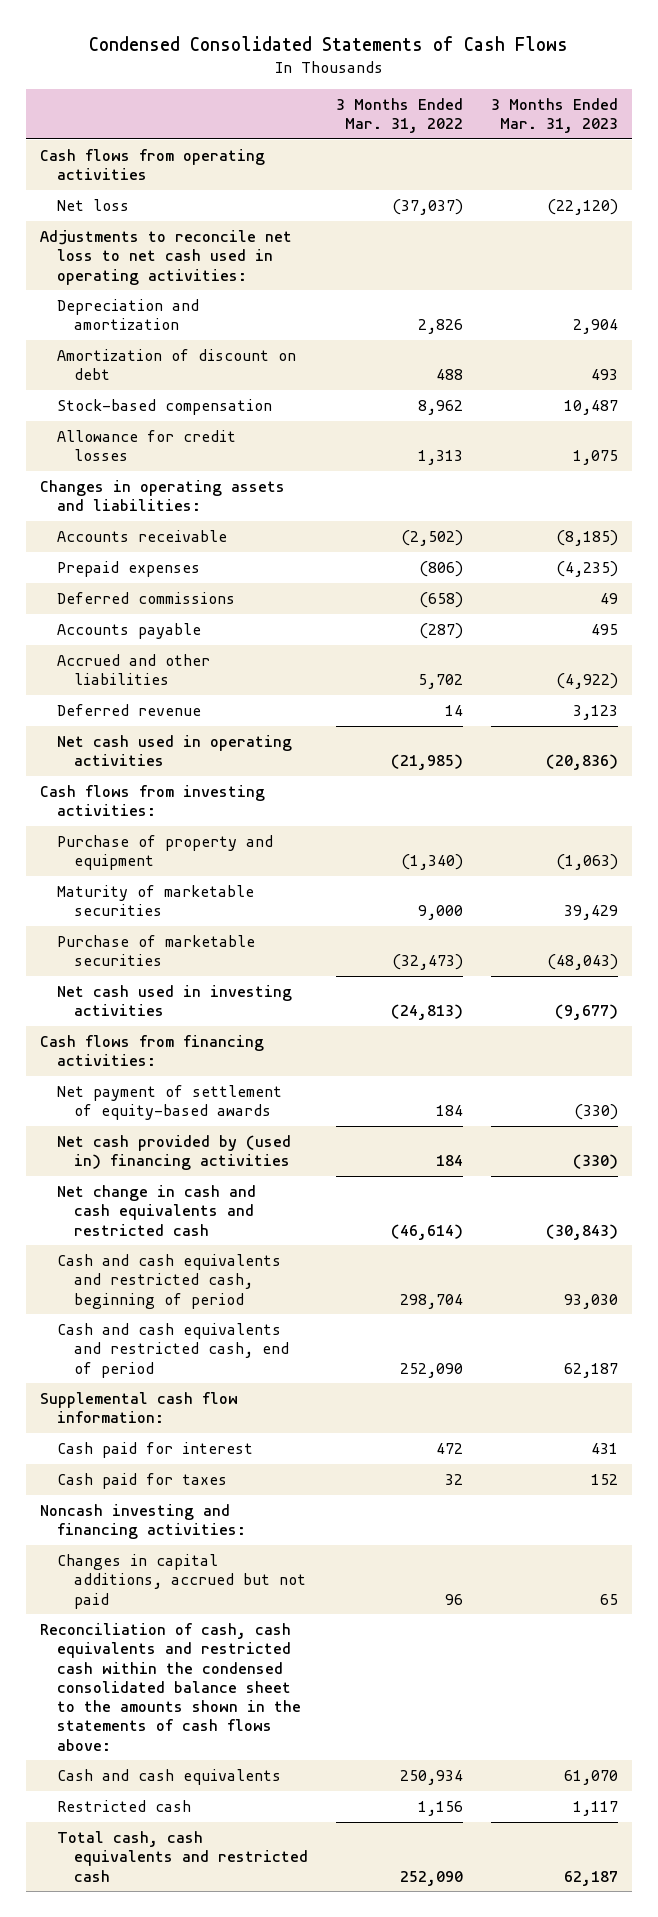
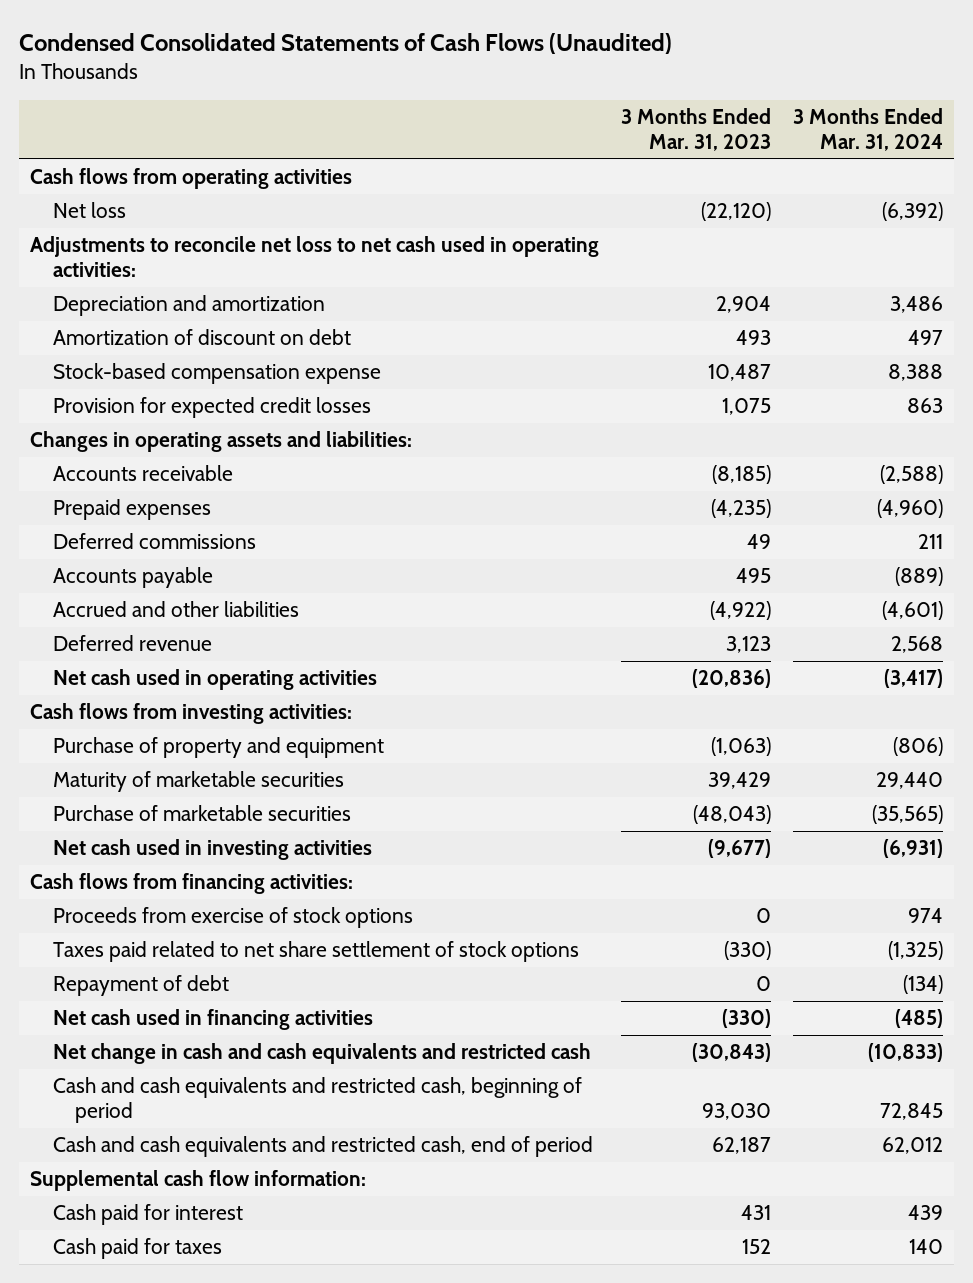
[89,35,569,51] Condensed Consolidated Statements of Cash Flows -> [18,33,672,55] Condensed Consolidated Statements of Cash Flows (Unaudited)
[336,97,464,134] 3 Months Ended Mar. 31, 2022 -> none
none -> [792,108,943,152] 3 Months Ended Mar. 31, 2024
[56,398,272,415] Stock-based compensation -> [52,363,381,385] Stock-based compensation expense
[56,429,236,462] Allowance for credit losses -> [52,397,371,419] Provision for expected credit losses
[56,1084,282,1121] Net payment of settlement of equity-based awards -> none
none -> [52,907,413,929] Proceeds from exercise of stock options
none -> [52,941,579,963] Taxes paid related to net share settlement of stock options
none -> [52,975,229,997] Repayment of debt
[56,1134,291,1171] Net cash provided by (used in) financing activities -> [52,1009,373,1031] Net cash used in financing activities
[39,1503,246,1540] Noncash investing and financing activities: -> none
[56,1553,306,1609] Changes in capital additions, accrued but not paid -> none
[39,1622,301,1751] Reconciliation of cash, cash equivalents and restricted cash within the condensed consolidated balance sheet to the amounts shown in the statements of cash flows above: -> none
[56,1768,281,1785] Cash and cash equivalents -> none
[56,1799,191,1812] Restricted cash -> none
[56,1830,308,1882] Total cash, cash equivalents and restricted cash -> none

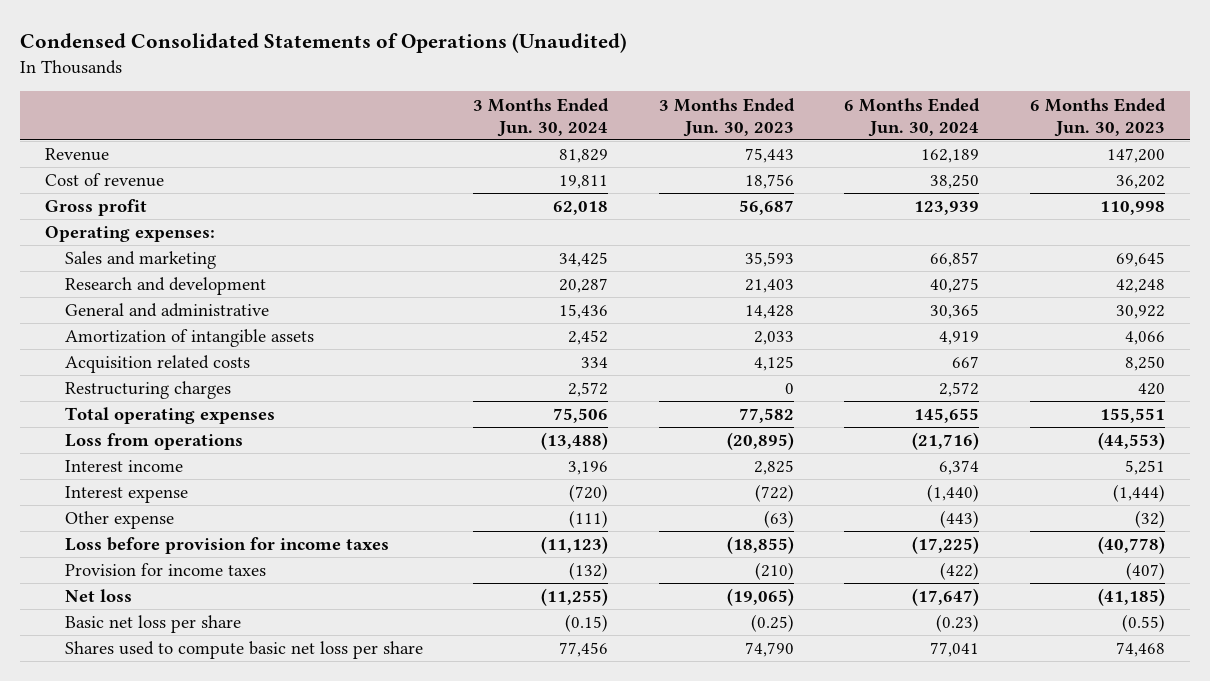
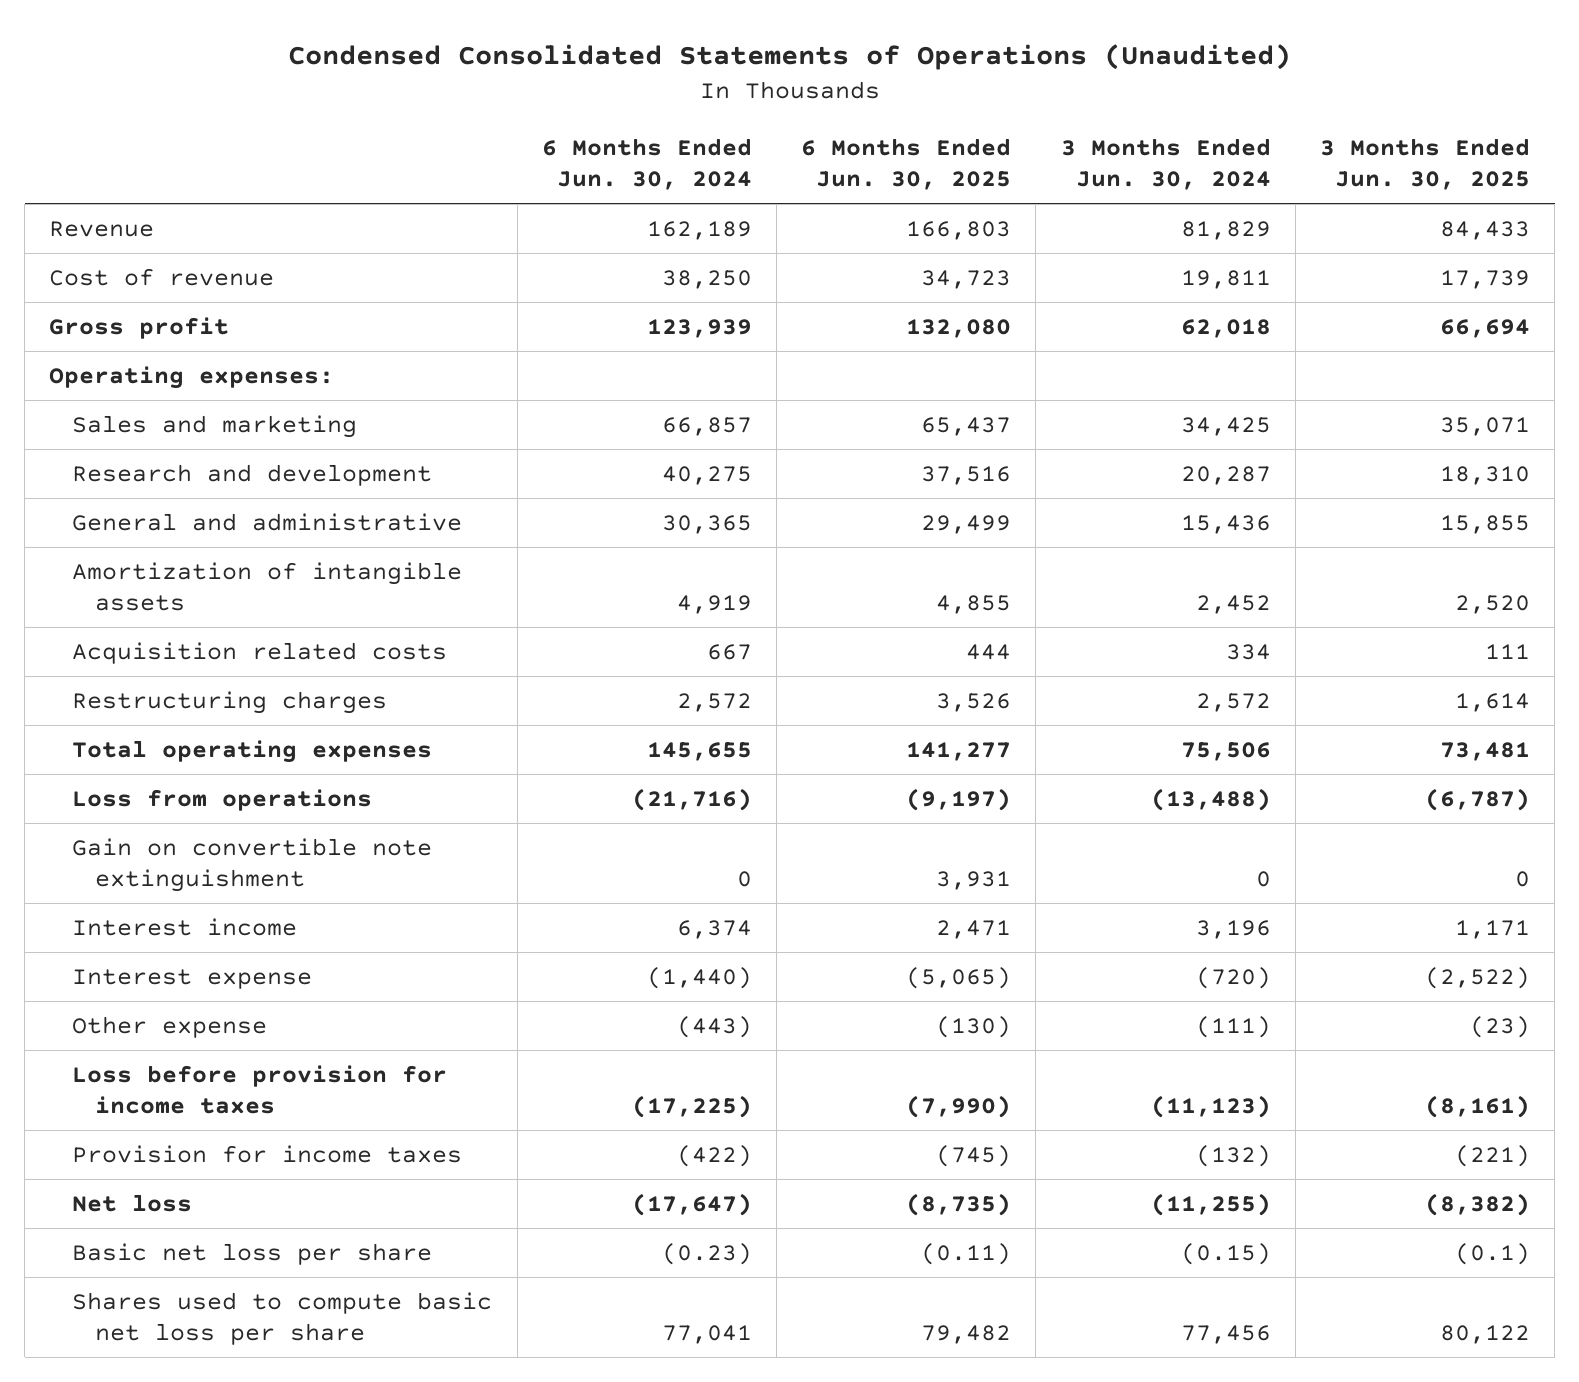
[658,97,795,137] 3 Months Ended Jun. 30, 2023 -> none
[1029,97,1166,137] 6 Months Ended Jun. 30, 2023 -> none
none -> [801,138,1012,191] 6 Months Ended Jun. 30, 2025
none -> [1319,138,1530,191] 3 Months Ended Jun. 30, 2025
none -> [72,838,433,893] Gain on convertible note extinguishment

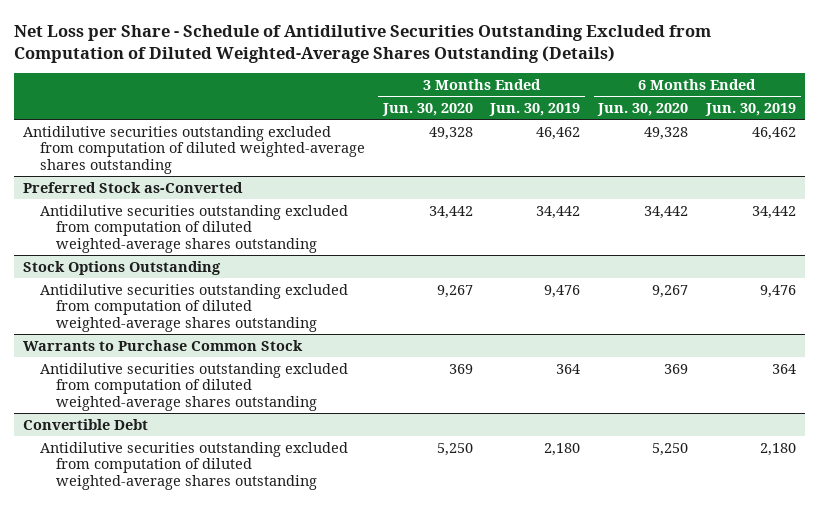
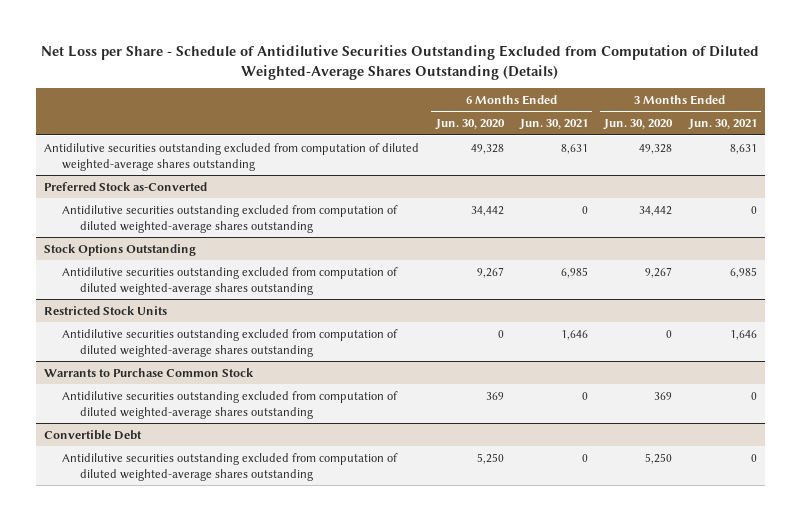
[489,102,581,116] Jun. 30, 2019 -> none
[705,102,797,116] Jun. 30, 2019 -> none
none -> [518,119,588,131] Jun. 30, 2021
none -> [687,119,757,131] Jun. 30, 2021
none -> [44,305,168,315] Restricted Stock Units
none -> [61,328,398,357] Antidilutive securities outstanding excluded from computation of diluted weighted-average shares outstanding

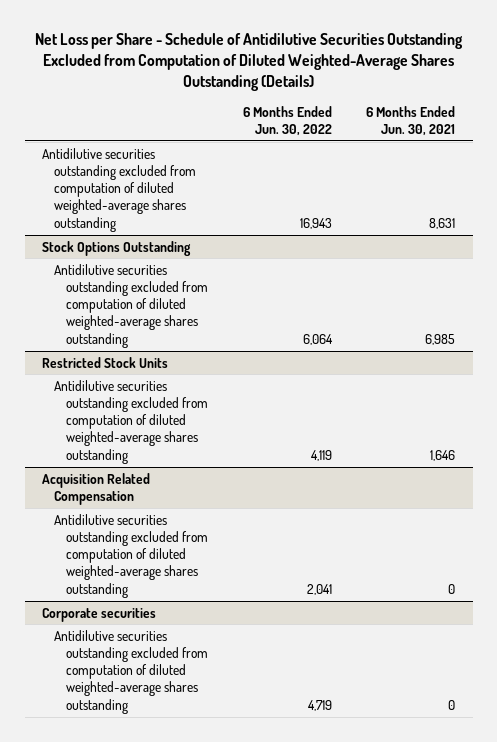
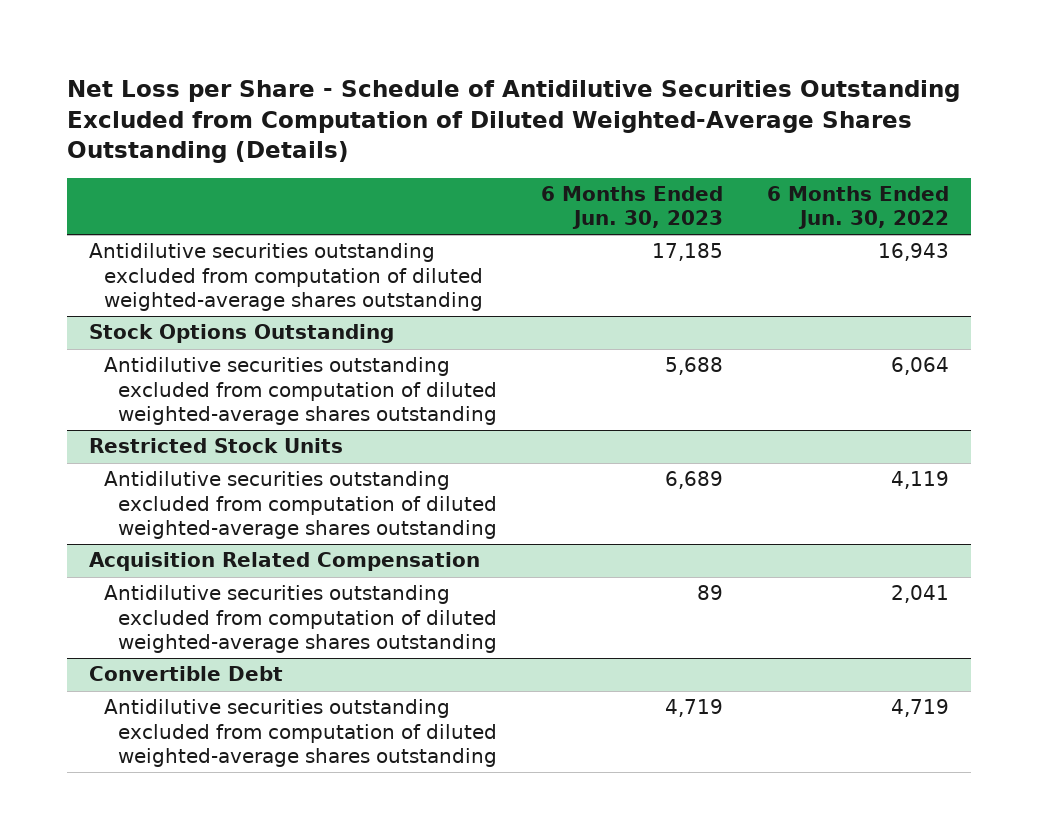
[366,105,456,137] 6 Months Ended Jun. 30, 2021 -> none
none -> [541,186,724,230] 6 Months Ended Jun. 30, 2023
[41,607,156,622] Corporate securities -> [88,666,283,682] Convertible Debt

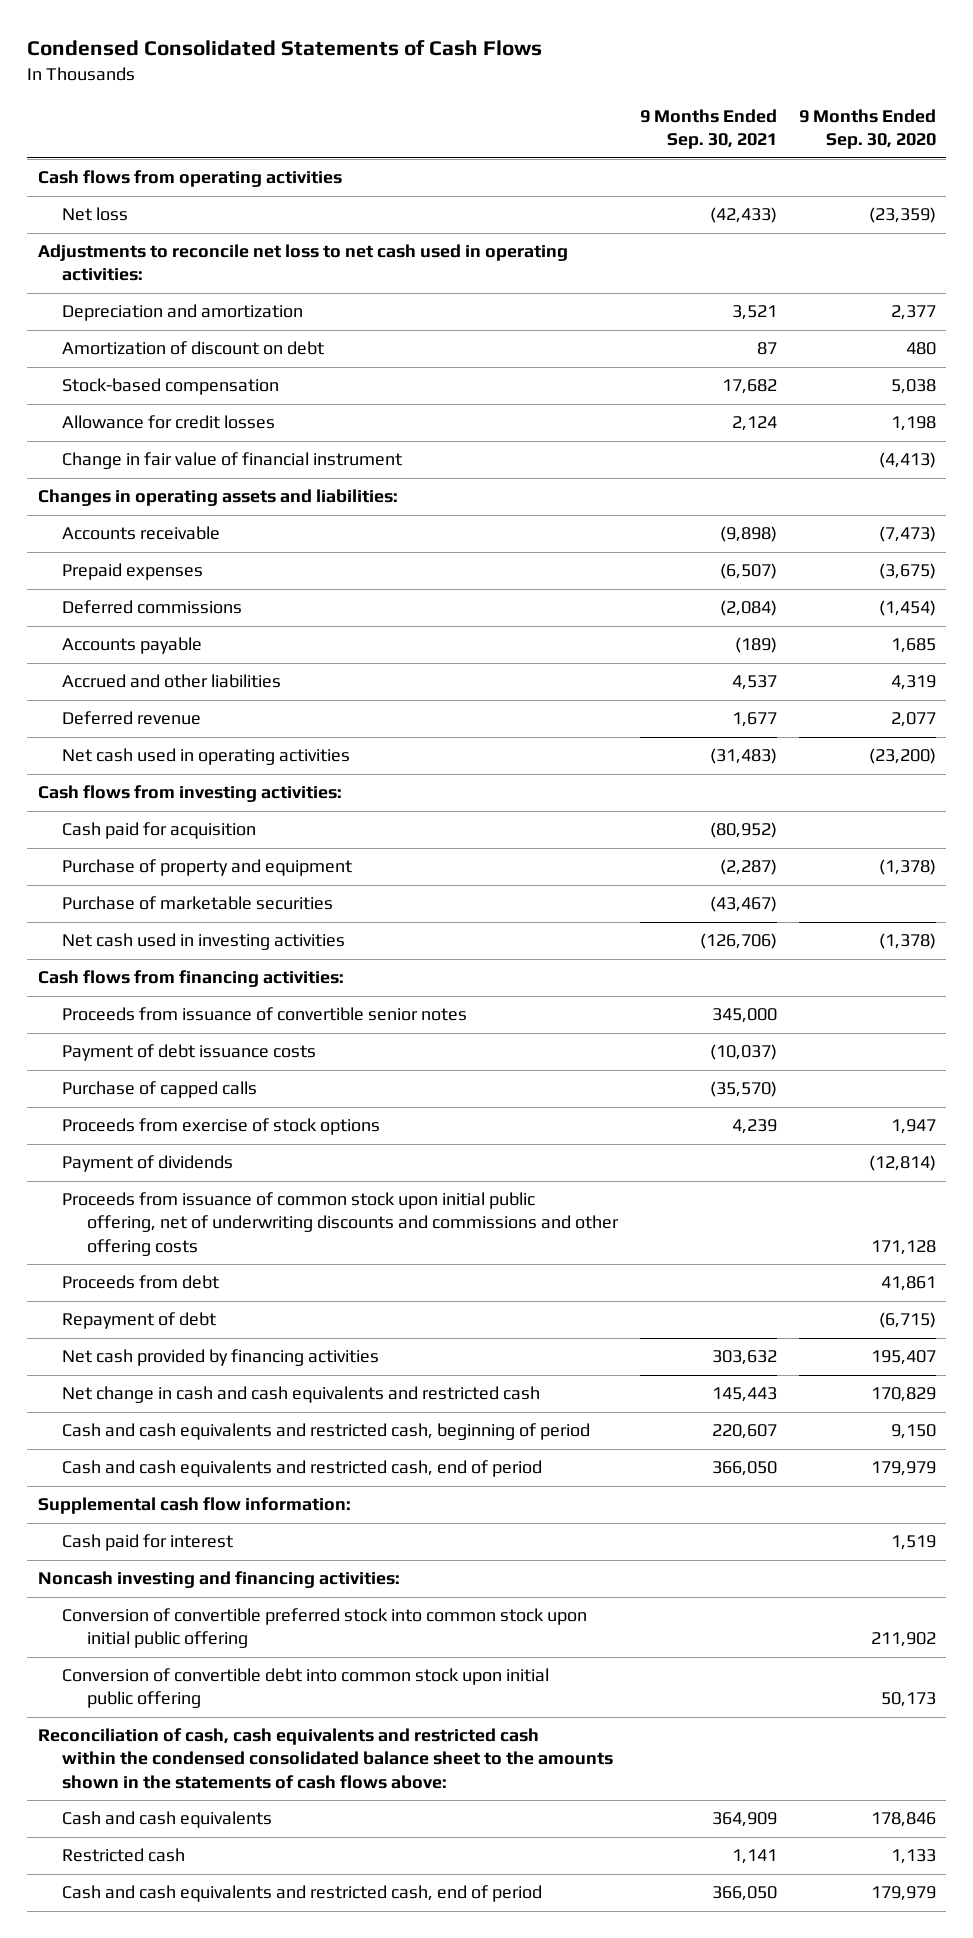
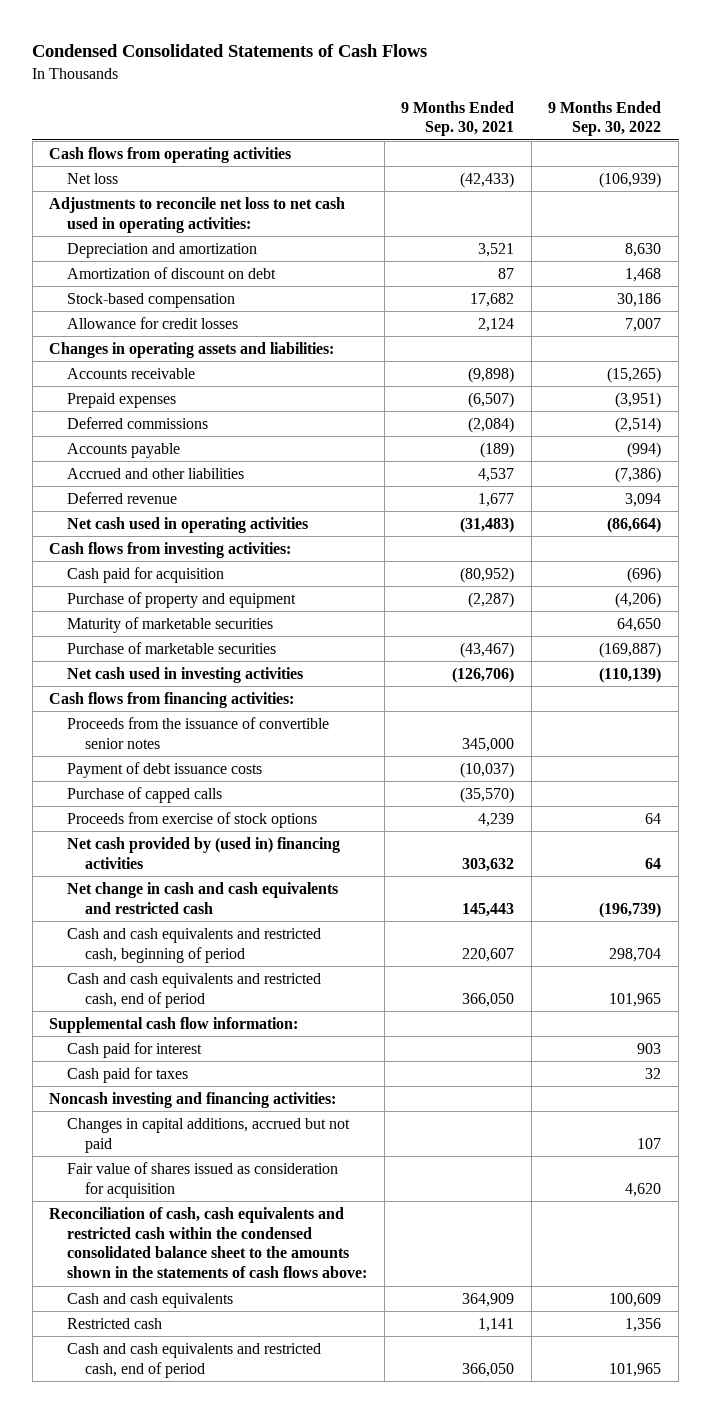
[798,109,936,150] 9 Months Ended Sep. 30, 2020 -> none
none -> [548,100,662,137] 9 Months Ended Sep. 30, 2022
[62,452,403,470] Change in fair value of financial instrument -> none
none -> [67,616,274,633] Maturity of marketable securities
[62,1007,468,1022] Proceeds from issuance of convertible senior notes -> [67,716,330,749] Proceeds from the issuance of convertible senior notes
[62,1155,234,1173] Payment of dividends -> none
[62,1192,619,1256] Proceeds from issuance of common stock upon initial public offering, net of underwriting discounts and commissions and other offering costs -> none
[62,1275,220,1290] Proceeds from debt -> none
[62,1312,217,1330] Repayment of debt -> none
[62,1349,380,1367] Net cash provided by financing activities -> [67,836,341,869] Net cash provided by (used in) financing activities
none -> [67,1066,189,1083] Cash paid for taxes
[62,1608,588,1649] Conversion of convertible preferred stock into common stock upon initial public offering -> none
[62,1668,550,1709] Conversion of convertible debt into common stock upon initial public offering -> none
none -> [67,1117,351,1153] Changes in capital additions, accrued but not paid
none -> [67,1161,339,1198] Fair value of shares issued as consideration for acquisition

